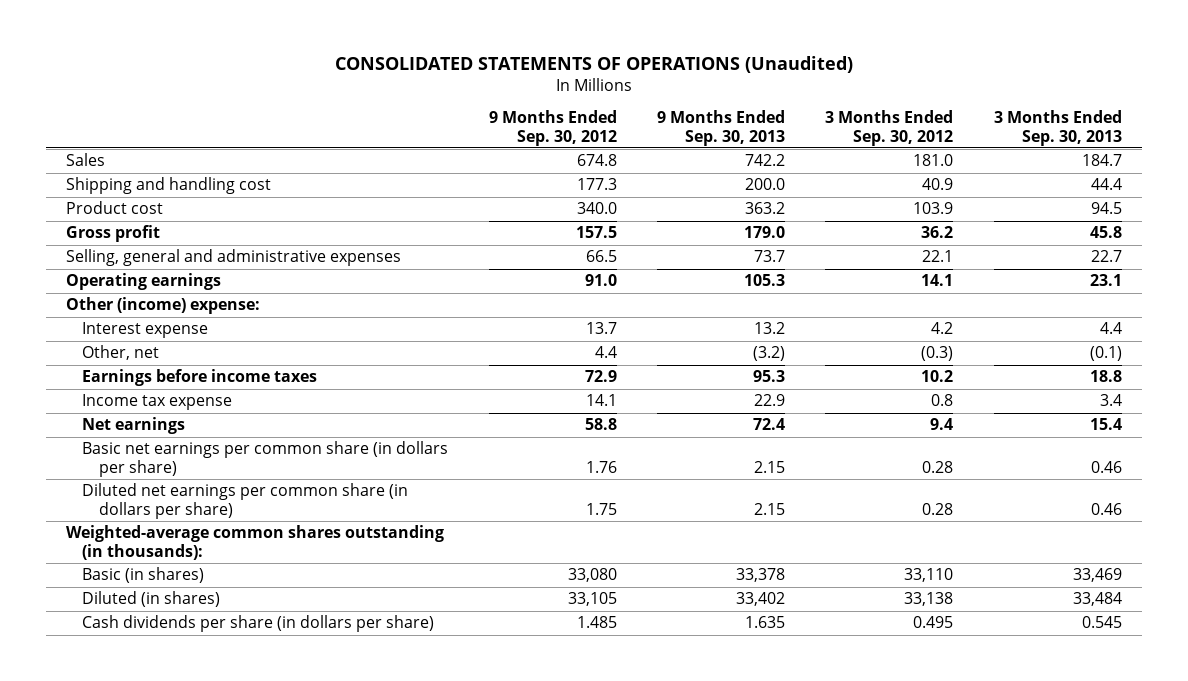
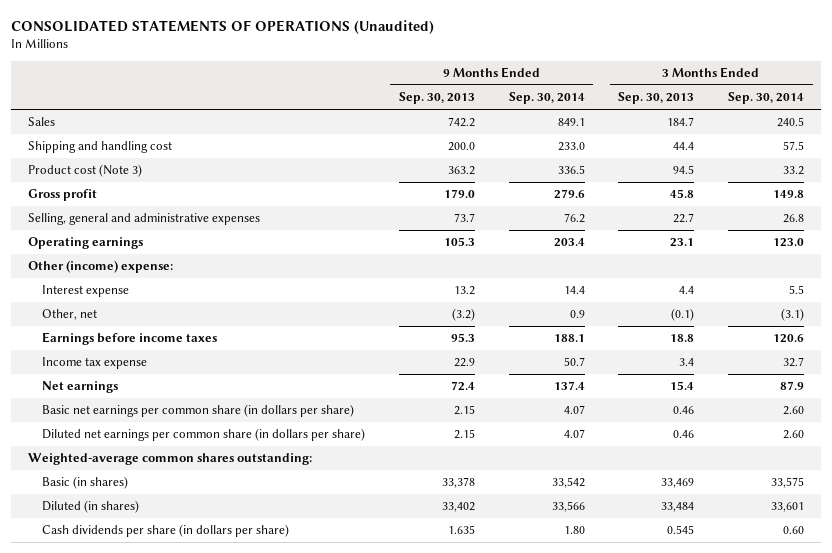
[488,110,617,146] 9 Months Ended Sep. 30, 2012 -> none
[825,110,954,146] 3 Months Ended Sep. 30, 2012 -> none
none -> [508,92,585,105] Sep. 30, 2014
none -> [728,92,805,105] Sep. 30, 2014
[66,201,164,215] Product cost -> [27,164,142,178] Product cost (Note 3)
[66,525,445,560] Weighted-average common shares outstanding (in thousands): -> [27,453,312,466] Weighted-average common shares outstanding:

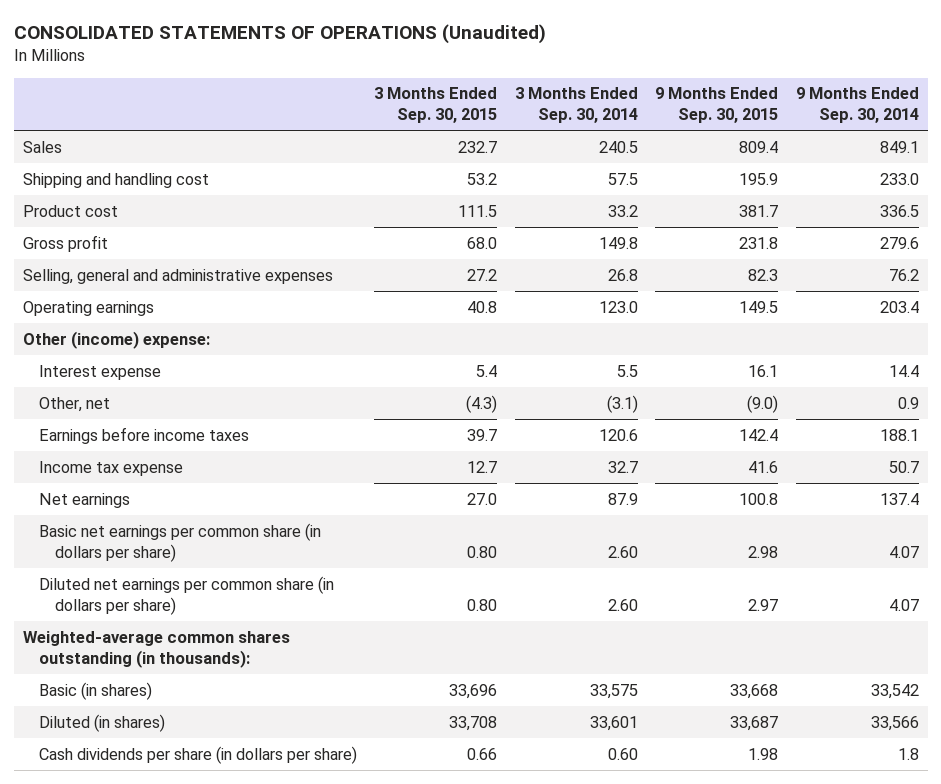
[398,92,475,105] Sep. 30, 2013 -> none
[618,92,695,105] Sep. 30, 2013 -> none
none -> [374,87,498,124] 3 Months Ended Sep. 30, 2015
none -> [655,87,779,124] 9 Months Ended Sep. 30, 2015
[27,164,142,178] Product cost (Note 3) -> [22,204,118,217] Product cost
[27,453,312,466] Weighted-average common shares outstanding: -> [22,630,290,668] Weighted-average common shares outstanding (in thousands):
[563,526,585,535] 1.80 -> [897,747,919,760] 1.8

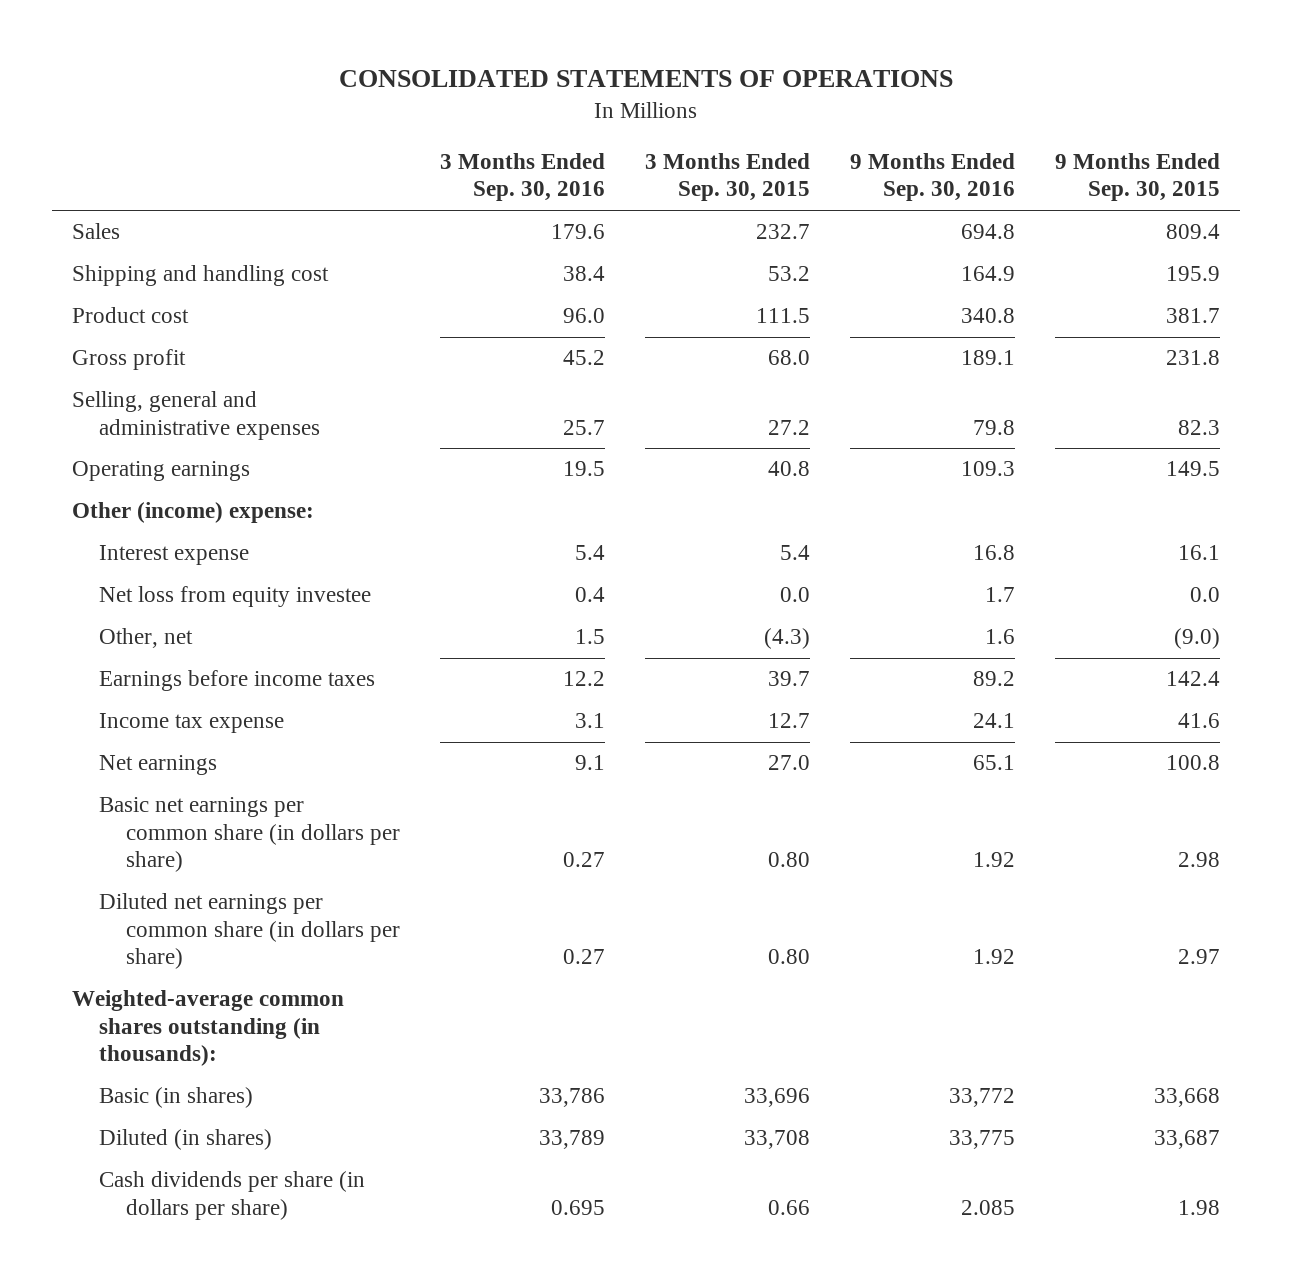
[13,24,546,45] CONSOLIDATED STATEMENTS OF OPERATIONS (Unaudited) -> [338,69,953,87] CONSOLIDATED STATEMENTS OF OPERATIONS
[514,87,638,124] 3 Months Ended Sep. 30, 2014 -> none
[795,87,919,124] 9 Months Ended Sep. 30, 2014 -> none
none -> [439,153,605,202] 3 Months Ended Sep. 30, 2016
none -> [849,153,1015,202] 9 Months Ended Sep. 30, 2016
none -> [98,586,371,608] Net loss from equity investee

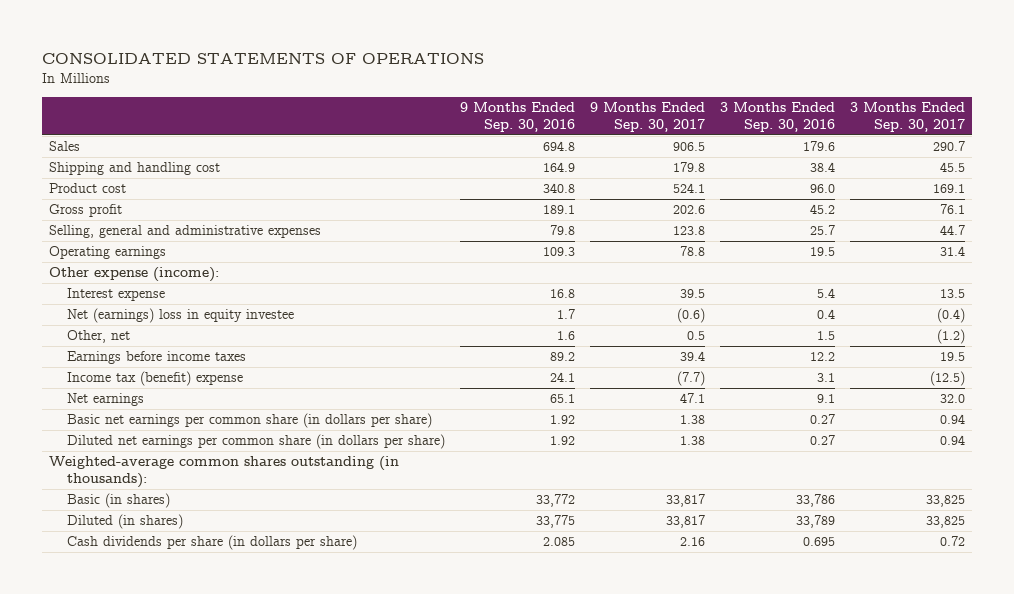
[644,153,810,202] 3 Months Ended Sep. 30, 2015 -> none
[1054,153,1220,202] 9 Months Ended Sep. 30, 2015 -> none
none -> [590,102,706,133] 9 Months Ended Sep. 30, 2017
none -> [849,102,965,133] 3 Months Ended Sep. 30, 2017
[71,502,314,524] Other (income) expense: -> [49,267,220,283] Other expense (income):
[98,586,371,608] Net loss from equity investee -> [67,308,295,324] Net (earnings) loss in equity investee
[98,713,284,734] Income tax expense -> [67,371,244,387] Income tax (benefit) expense

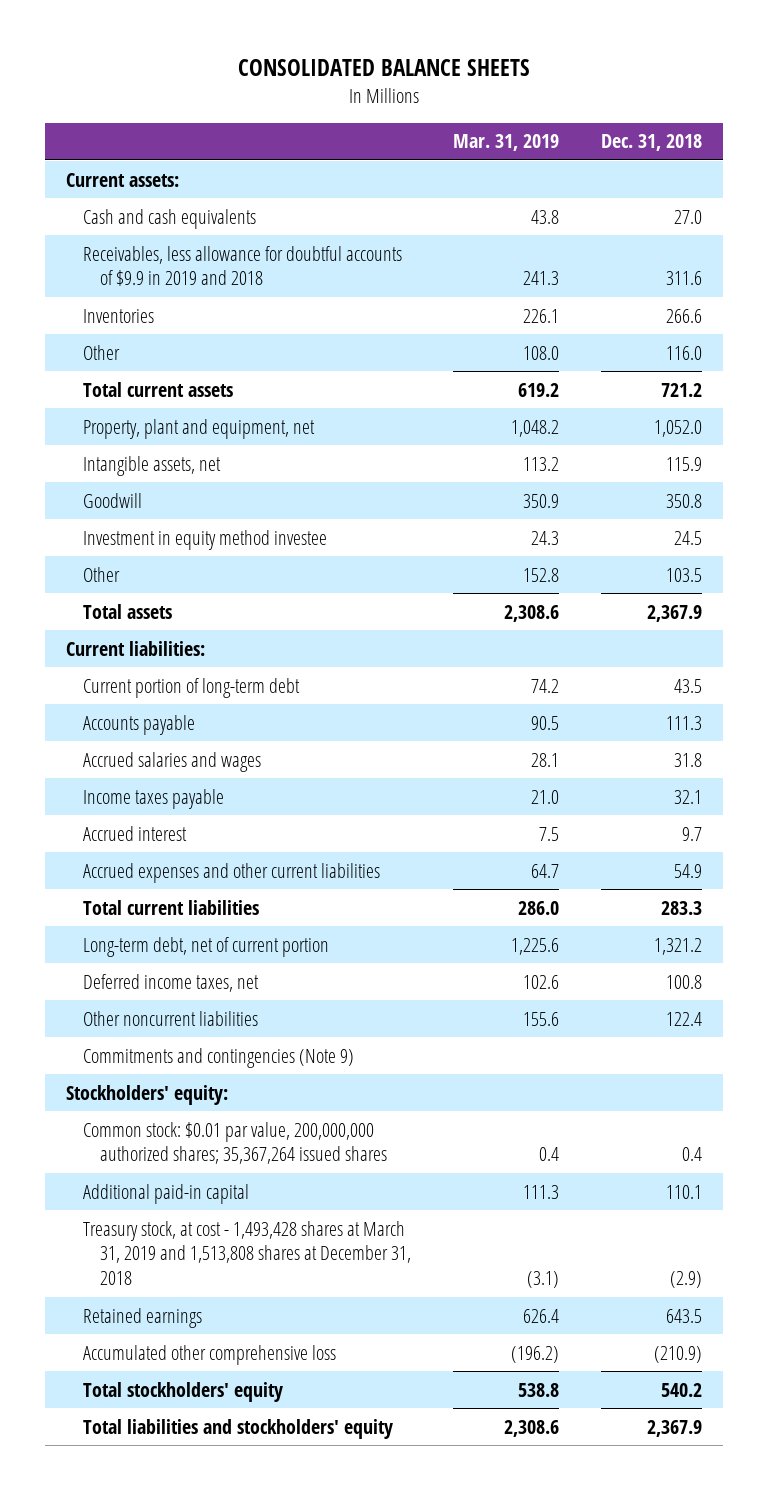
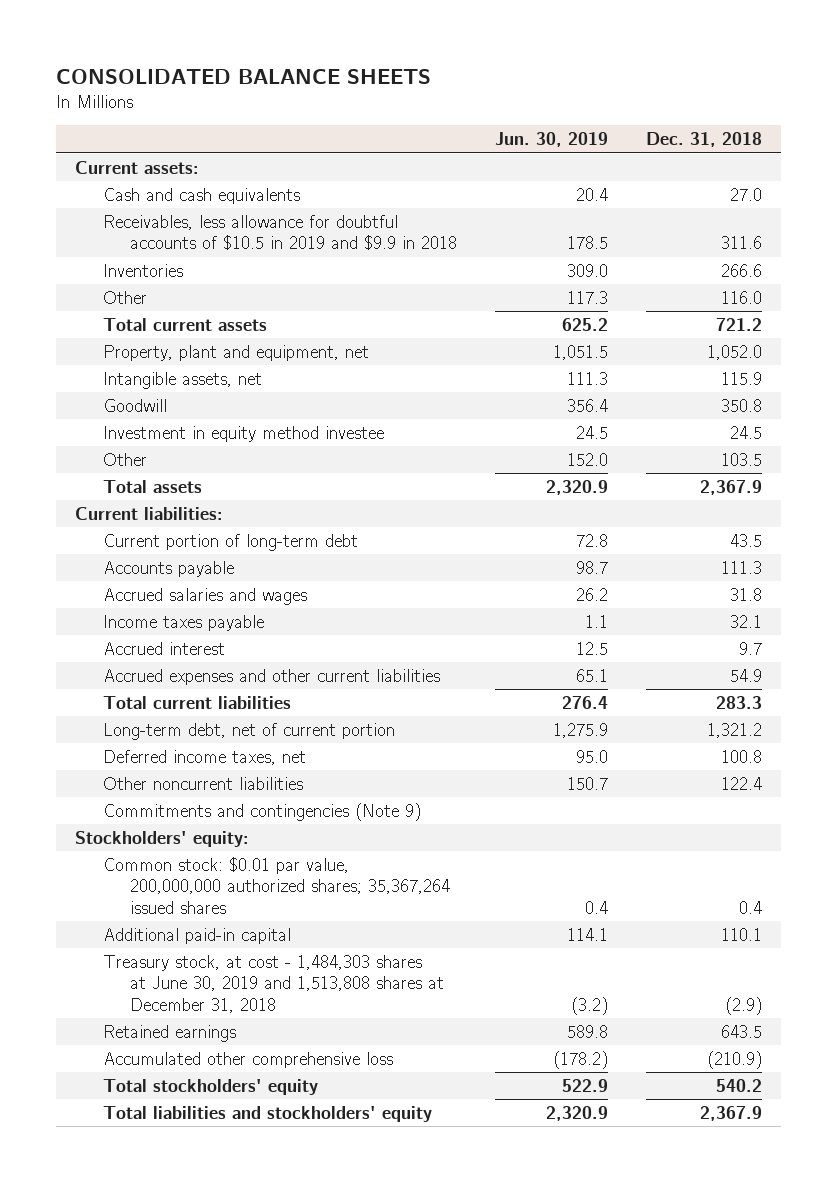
[453,134,560,152] Mar. 31, 2019 -> none
none -> [495,132,609,148] Jun. 30, 2019
[83,245,403,287] Receivables, less allowance for doubtful accounts of $9.9 in 2019 and 2018 -> [102,214,458,251] Receivables, less allowance for doubtful accounts of $10.5 in 2019 and $9.9 in 2018
[83,1220,412,1286] Treasury stock, at cost - 1,493,428 shares at March 31, 2019 and 1,513,808 shares at December 31, 2018 -> [102,954,445,1013] Treasury stock, at cost - 1,484,303 shares at June 30, 2019 and 1,513,808 shares at December 31, 2018

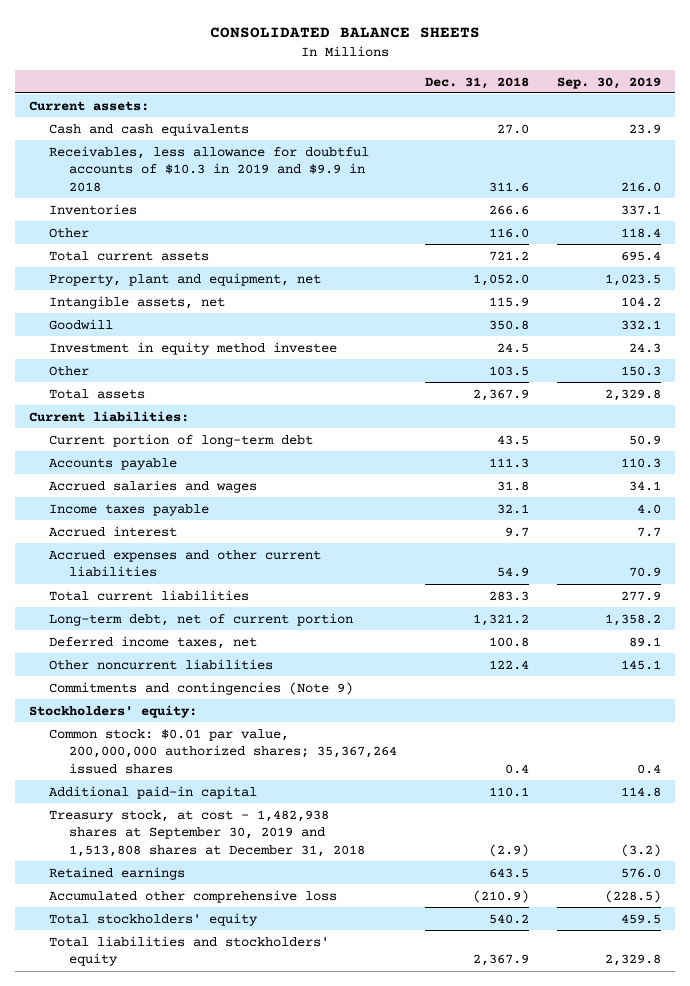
[495,132,609,148] Jun. 30, 2019 -> none
none -> [557,76,662,89] Sep. 30, 2019
[102,214,458,251] Receivables, less allowance for doubtful accounts of $10.5 in 2019 and $9.9 in 2018 -> [49,145,370,192] Receivables, less allowance for doubtful accounts of $10.3 in 2019 and $9.9 in 2018
[102,954,445,1013] Treasury stock, at cost - 1,484,303 shares at June 30, 2019 and 1,513,808 shares at December 31, 2018 -> [49,809,366,857] Treasury stock, at cost - 1,482,938 shares at September 30, 2019 and 1,513,808 shares at December 31, 2018

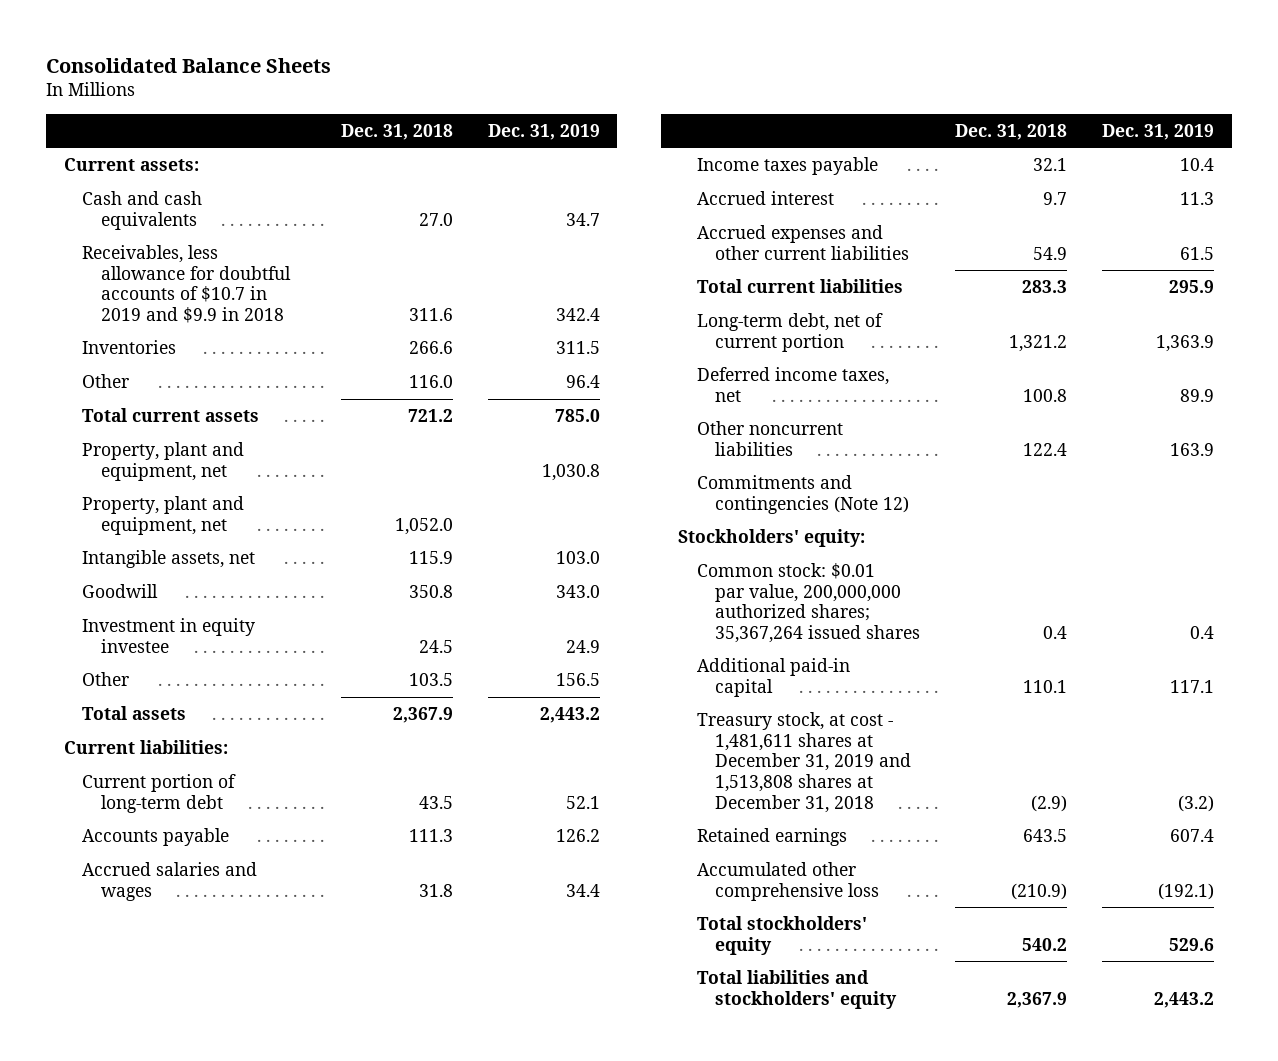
[210,26,481,38] CONSOLIDATED BALANCE SHEETS -> [46,58,332,74] Consolidated Balance Sheets
[557,76,662,89] Sep. 30, 2019 -> none
none -> [487,123,600,140] Dec. 31, 2019
[49,145,370,192] Receivables, less allowance for doubtful accounts of $10.3 in 2019 and $9.9 in 2018 -> [82,244,292,323] Receivables, less allowance for doubtful accounts of $10.7 in 2019 and $9.9 in 2018
none -> [82,441,245,481] Property, plant and equipment, net
[49,341,338,355] Investment in equity method investee -> [82,617,256,653] Investment in equity investee
[49,681,354,695] Commitments and contingencies (Note 9) -> [696,474,910,514] Commitments and contingencies (Note 12)
[49,809,366,857] Treasury stock, at cost - 1,482,938 shares at September 30, 2019 and 1,513,808 shares at December 31, 2018 -> [696,711,912,813] Treasury stock, at cost - 1,481,611 shares at December 31, 2019 and 1,513,808 shares at December 31, 2018

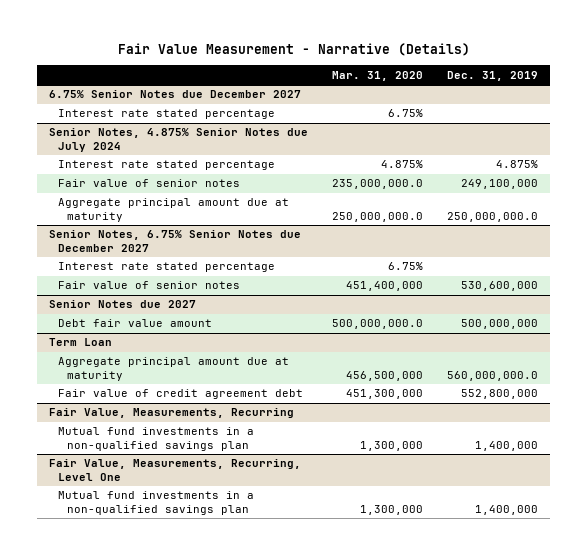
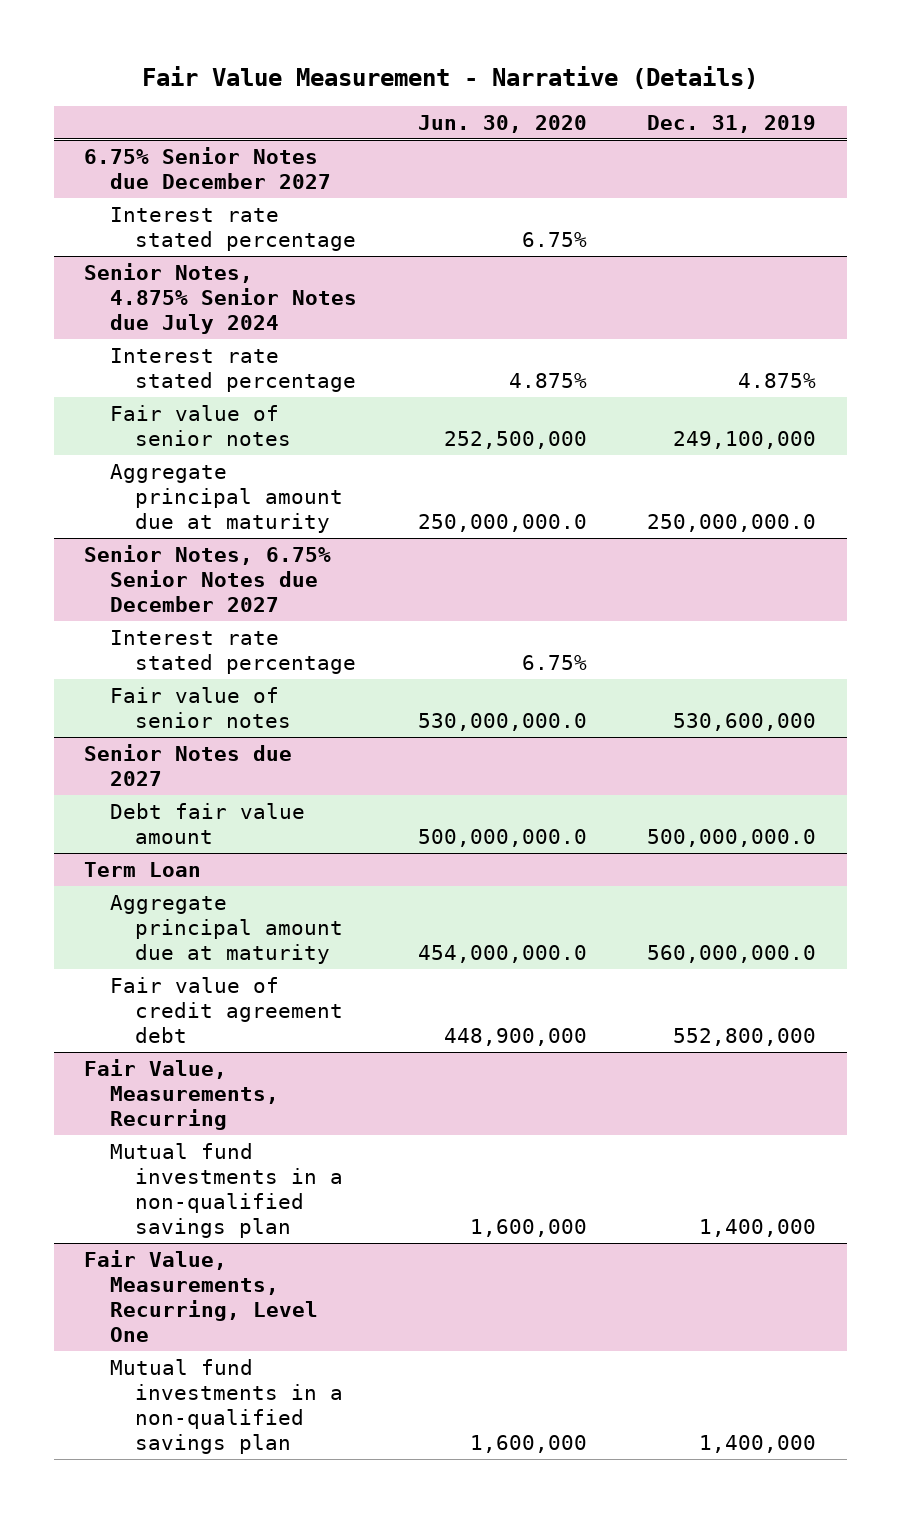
[332,70,424,81] Mar. 31, 2020 -> none
none -> [417,114,587,133] Jun. 30, 2020
[460,319,538,330] 500,000,000 -> [647,828,817,847] 500,000,000.0

